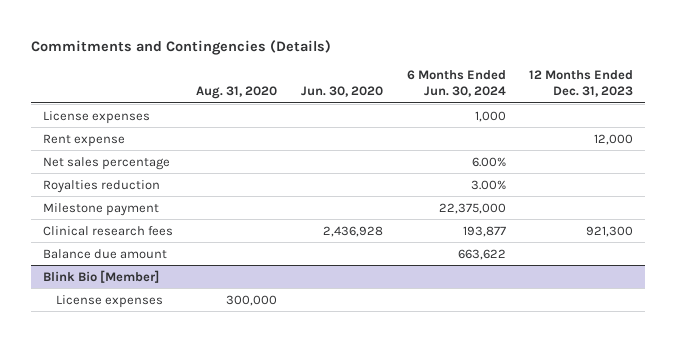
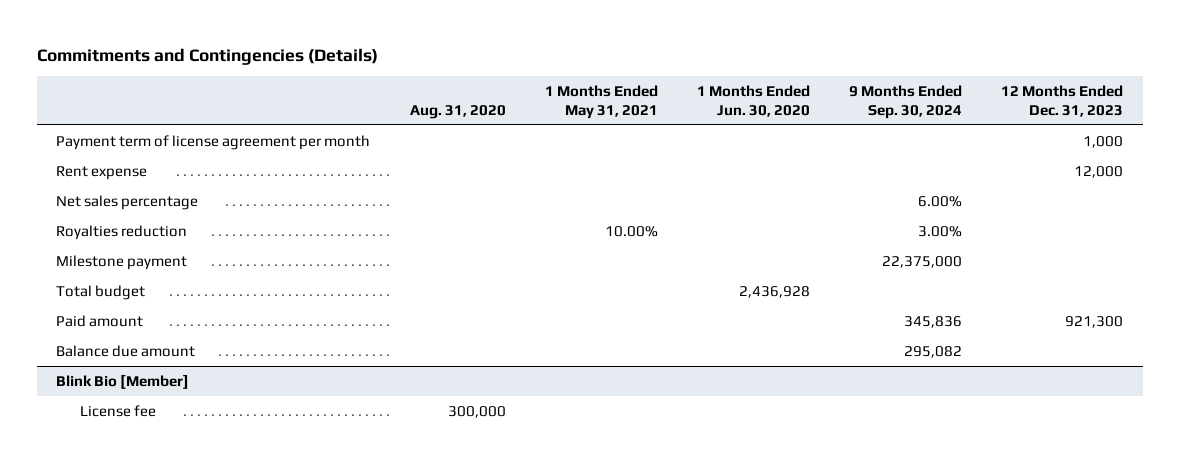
[301,86,384,98] Jun. 30, 2020 -> none
[406,70,506,98] 6 Months Ended Jun. 30, 2024 -> none
none -> [544,84,658,119] 1 Months Ended May 31, 2021
none -> [696,84,810,117] 1 Months Ended Jun. 30, 2020
none -> [848,84,962,119] 9 Months Ended Sep. 30, 2024
[42,110,150,124] License expenses -> none
none -> [56,135,371,151] Payment term of license agreement per month
none -> [56,285,146,301] Total budget
[42,225,173,236] Clinical research fees -> [56,315,144,328] Paid amount
[55,294,163,308] License expenses -> [80,405,157,418] License fee

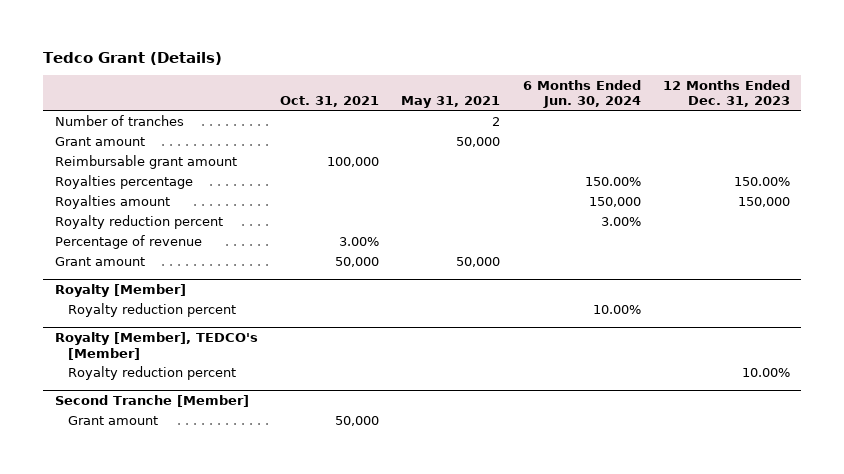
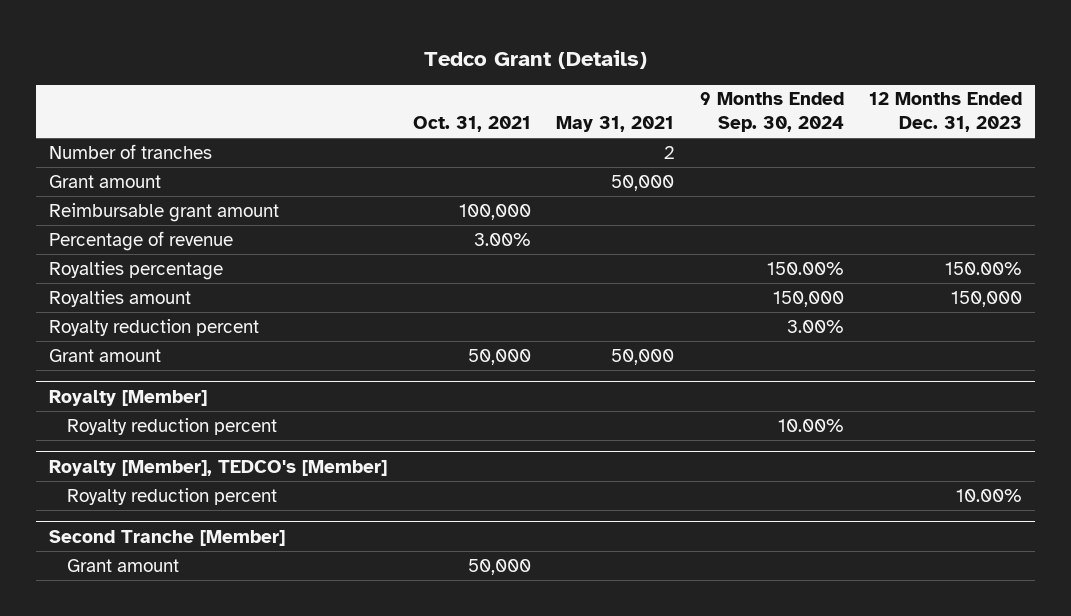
[522,79,641,109] 6 Months Ended Jun. 30, 2024 -> none
none -> [699,92,844,133] 9 Months Ended Sep. 30, 2024
[54,235,202,250] Percentage of revenue -> [48,230,233,251] Percentage of revenue

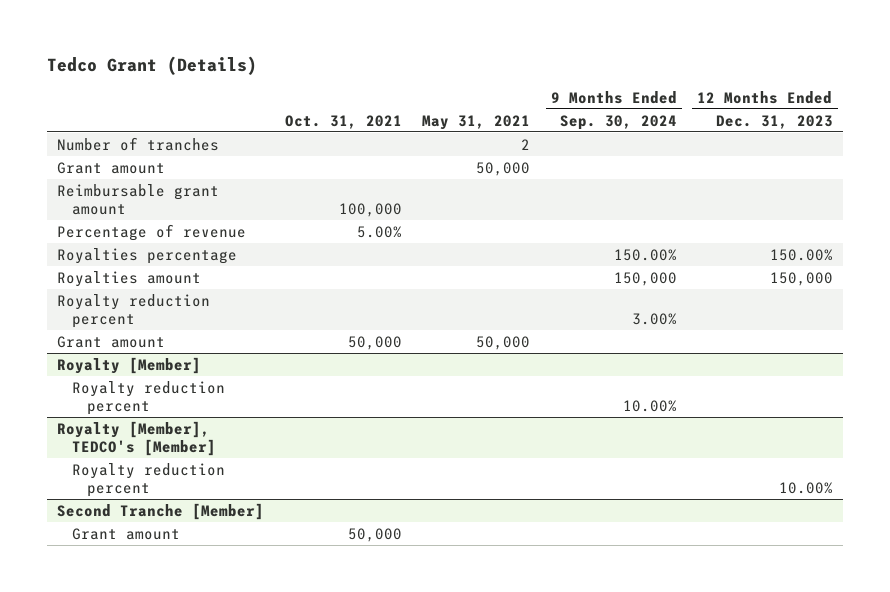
[473,232,531,246] 3.00% -> [356,225,402,238] 5.00%

